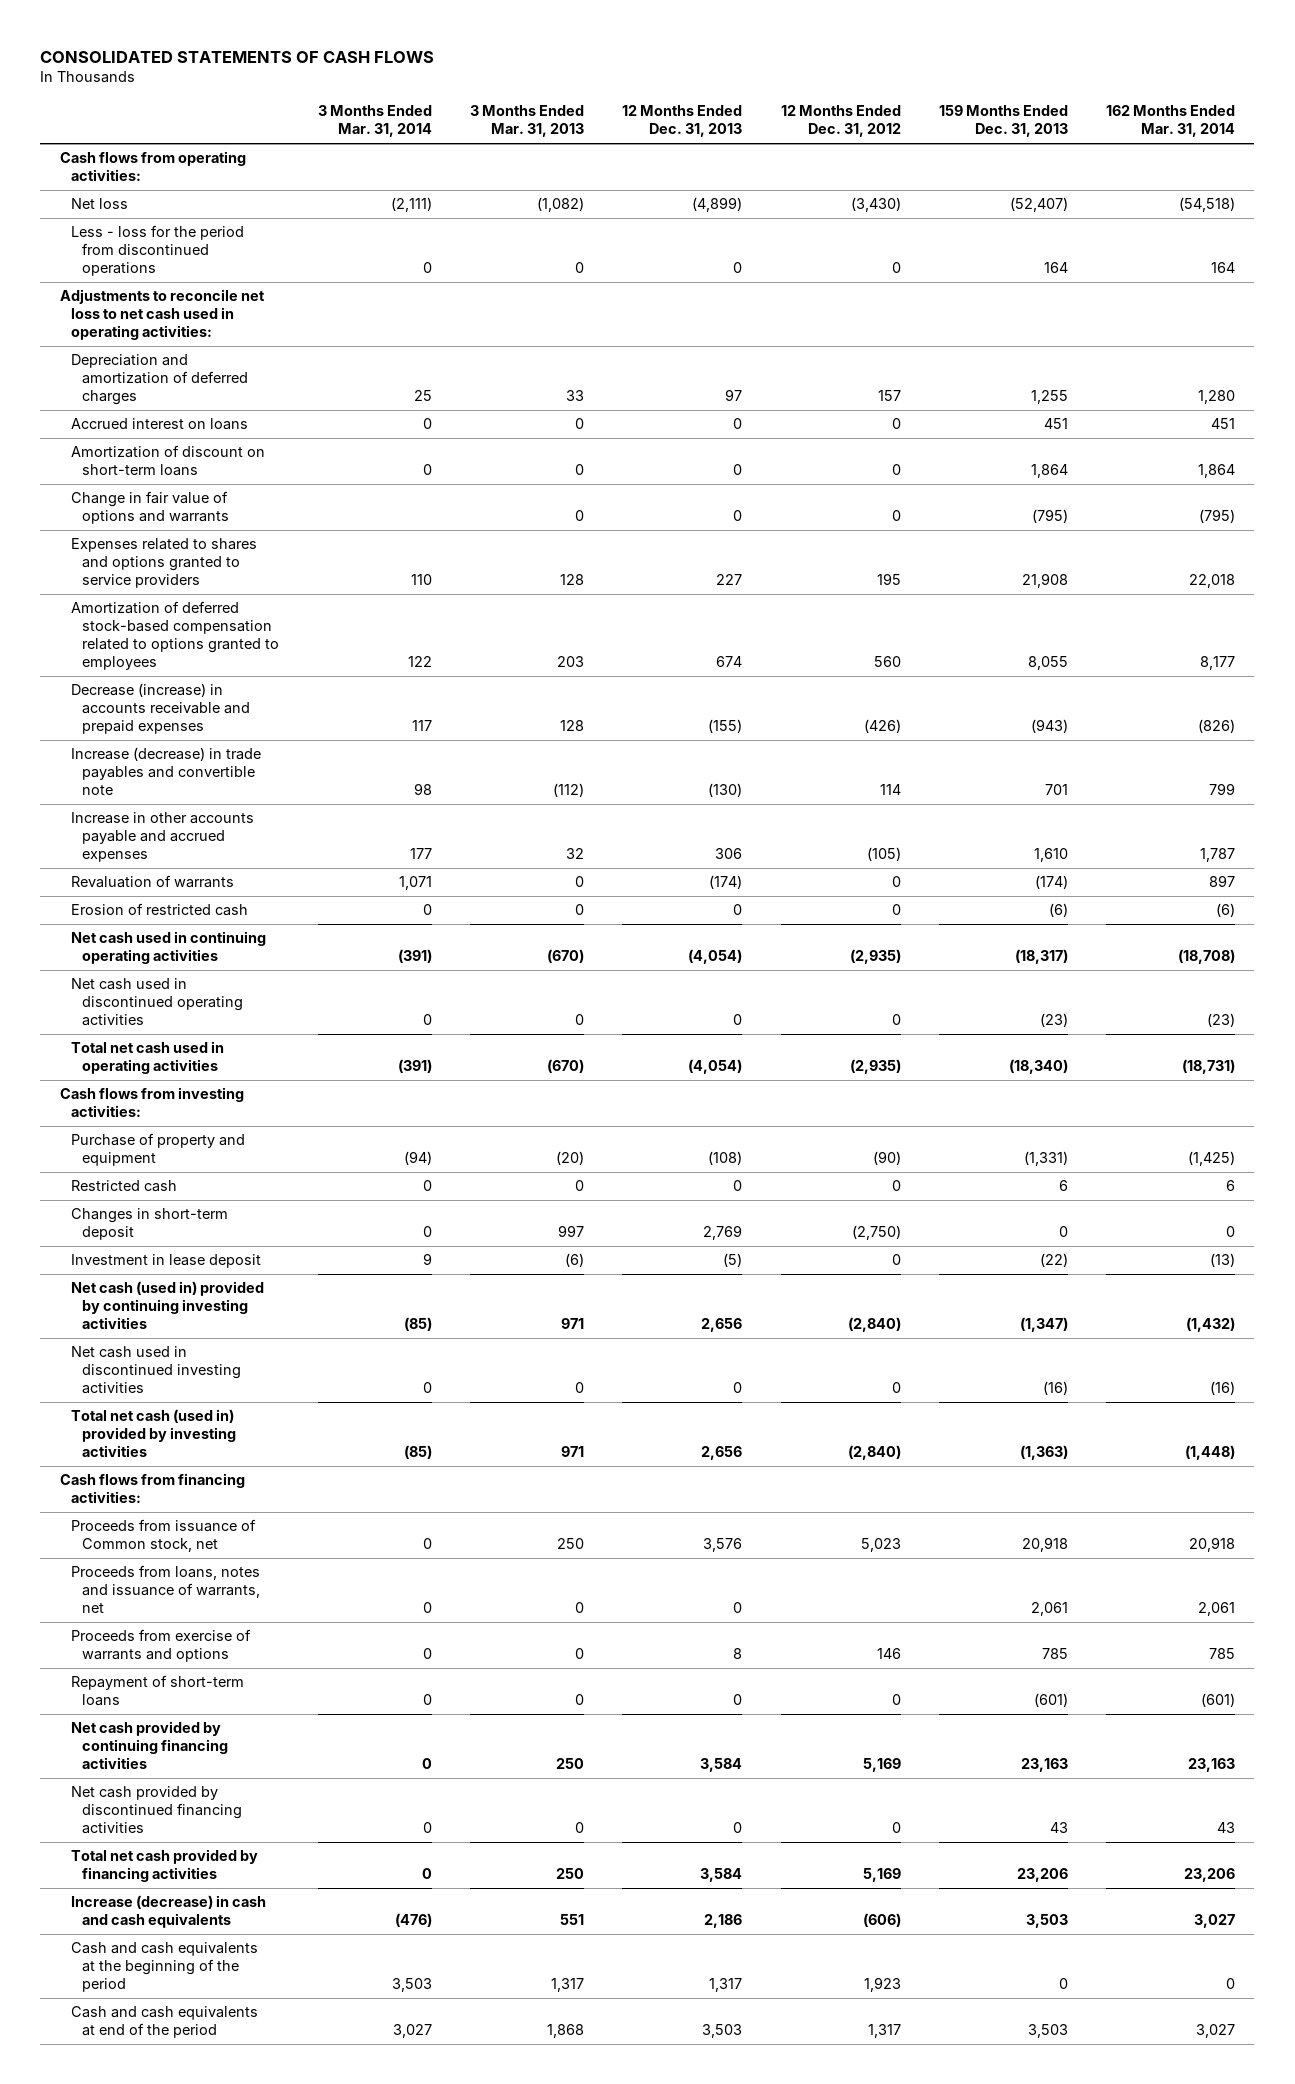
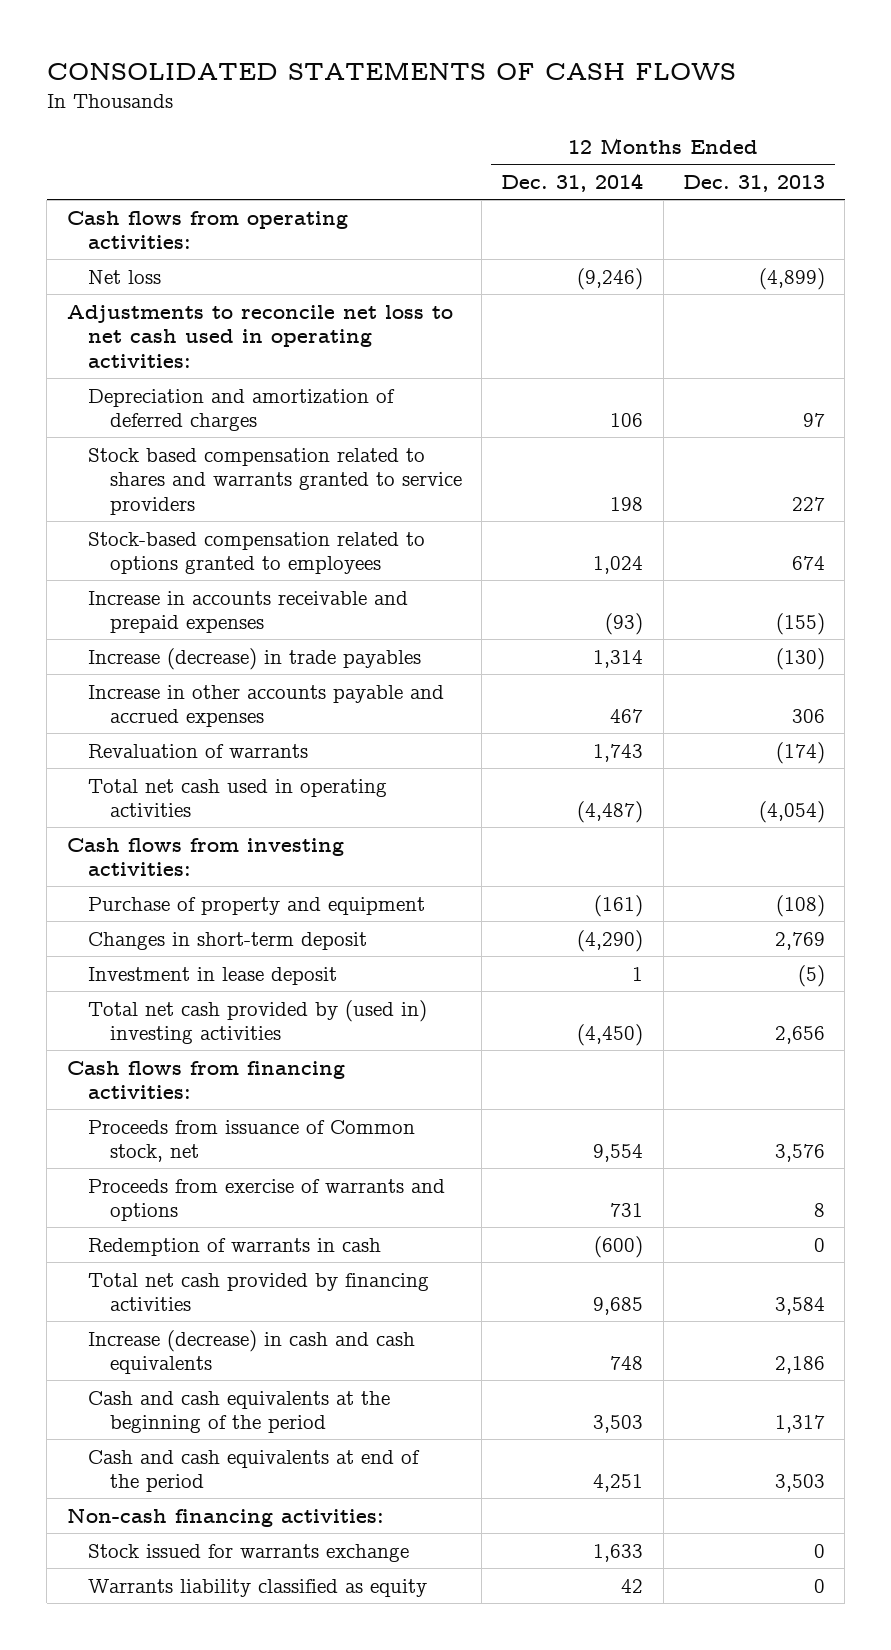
[317,105,432,138] 3 Months Ended Mar. 31, 2014 -> none
[469,105,584,138] 3 Months Ended Mar. 31, 2013 -> none
[780,105,901,138] 12 Months Ended Dec. 31, 2012 -> none
[938,105,1068,138] 159 Months Ended Dec. 31, 2013 -> none
[1106,105,1236,138] 162 Months Ended Mar. 31, 2014 -> none
none -> [501,172,644,192] Dec. 31, 2014
[70,225,244,277] Less - loss for the period from discontinued operations -> none
[70,418,248,431] Accrued interest on loans -> none
[70,445,265,477] Amortization of discount on short-term loans -> none
[70,491,230,525] Change in fair value of options and warrants -> none
[70,538,257,589] Expenses related to shares and options granted to service providers -> [88,447,462,515] Stock based compensation related to shares and warrants granted to service providers
[70,601,280,670] Amortization of deferred stock-based compensation related to options granted to employees -> [88,531,426,575] Stock-based compensation related to options granted to employees
[70,683,251,735] Decrease (increase) in accounts receivable and prepaid expenses -> [88,590,409,634] Increase in accounts receivable and prepaid expenses
[70,747,261,796] Increase (decrease) in trade payables and convertible note -> [88,647,422,670] Increase (decrease) in trade payables
[70,903,248,917] Erosion of restricted cash -> none
[70,931,266,965] Net cash used in continuing operating activities -> none
[70,978,244,1027] Net cash used in discontinued operating activities -> none
[70,1180,177,1193] Restricted cash -> none
[70,1281,264,1330] Net cash (used in) provided by continuing investing activities -> none
[70,1346,242,1395] Net cash used in discontinued investing activities -> none
[70,1409,237,1458] Total net cash (used in) provided by investing activities -> [88,999,428,1045] Total net cash provided by (used in) investing activities
[70,1565,261,1614] Proceeds from loans, notes and issuance of warrants, net -> none
[70,1675,244,1707] Repayment of short-term loans -> none
[70,1721,229,1770] Net cash provided by continuing financing activities -> none
[70,1786,243,1835] Net cash provided by discontinued financing activities -> none
none -> [88,1237,382,1256] Redemption of warrants in cash
none -> [66,1507,384,1527] Non-cash financing activities:
none -> [88,1543,410,1562] Stock issued for warrants exchange
none -> [88,1578,428,1597] Warrants liability classified as equity

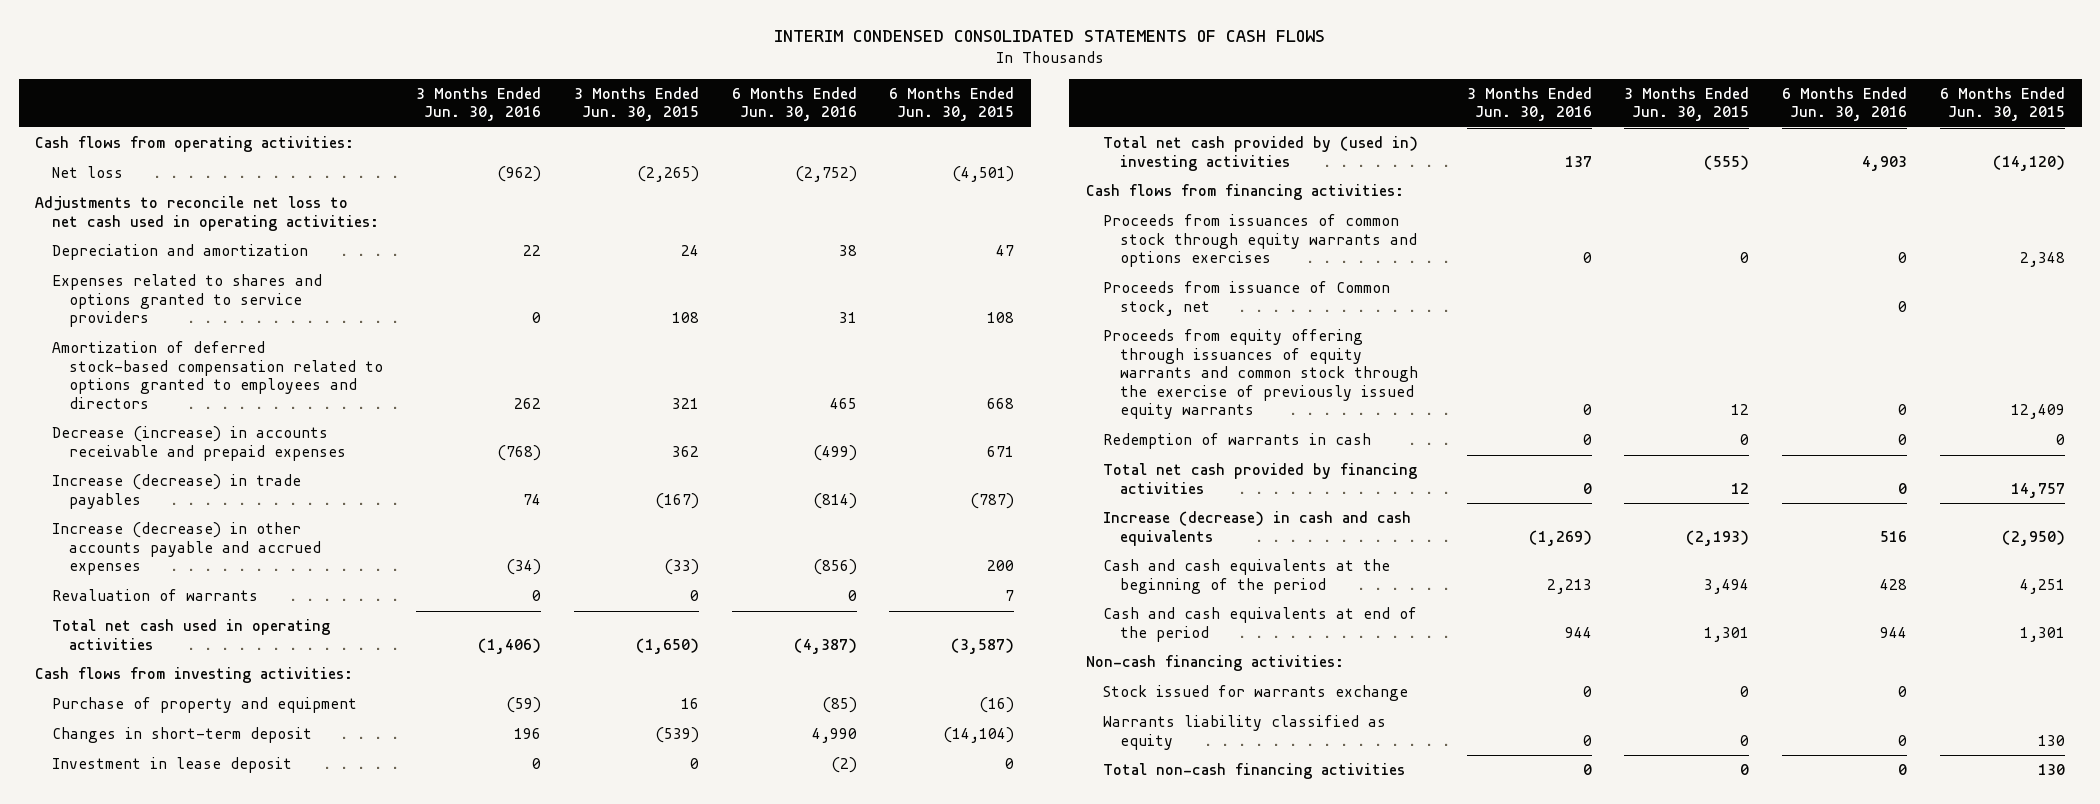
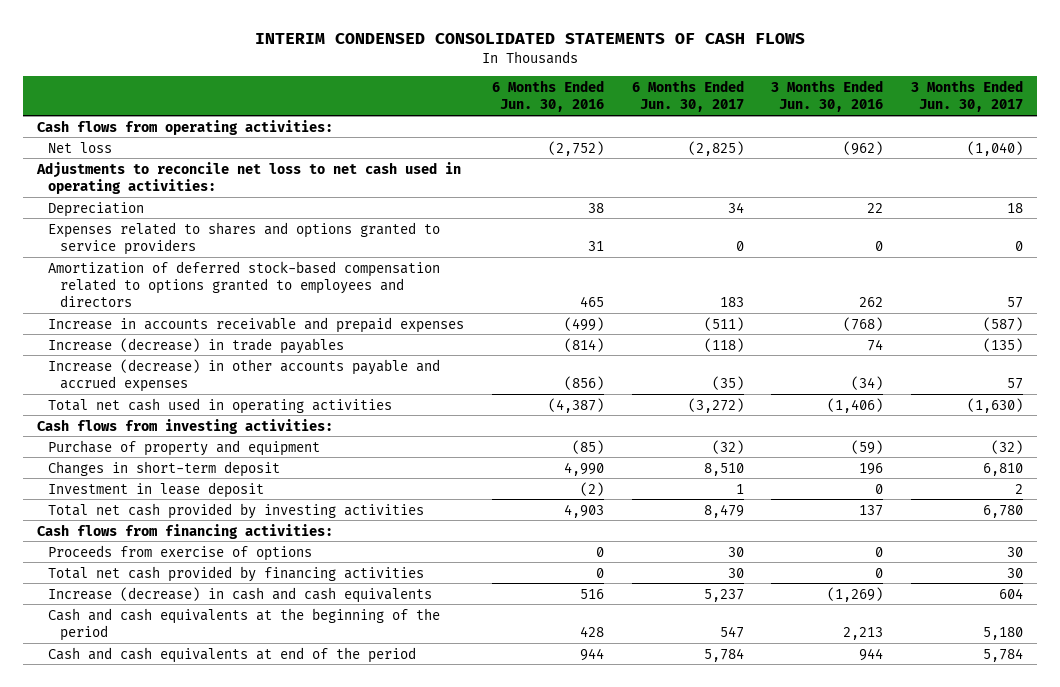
[573,86,699,122] 3 Months Ended Jun. 30, 2015 -> none
[889,86,1015,122] 6 Months Ended Jun. 30, 2015 -> none
none -> [631,79,744,113] 6 Months Ended Jun. 30, 2017
none -> [911,79,1024,113] 3 Months Ended Jun. 30, 2017
[51,244,308,261] Depreciation and amortization -> [48,201,145,217] Depreciation
[51,426,346,461] Decrease (increase) in accounts receivable and prepaid expenses -> [48,316,465,333] Increase in accounts receivable and prepaid expenses
[51,589,258,602] Revaluation of warrants -> none
[1102,136,1418,171] Total net cash provided by (used in) investing activities -> [48,502,425,519] Total net cash provided by investing activities
[1102,214,1417,268] Proceeds from issuances of common stock through equity warrants and options exercises -> none
[1102,281,1390,316] Proceeds from issuance of Common stock, net -> none
[1102,329,1418,420] Proceeds from equity offering through issuances of equity warrants and common stock through the exercise of previously issued equity warrants -> none
[1102,433,1371,450] Redemption of warrants in cash -> none
none -> [48,544,313,561] Proceeds from exercise of options
[1085,655,1344,672] Non-cash financing activities: -> none
[1102,685,1408,702] Stock issued for warrants exchange -> none
[1102,715,1386,750] Warrants liability classified as equity -> none
[1102,763,1405,780] Total non-cash financing activities -> none

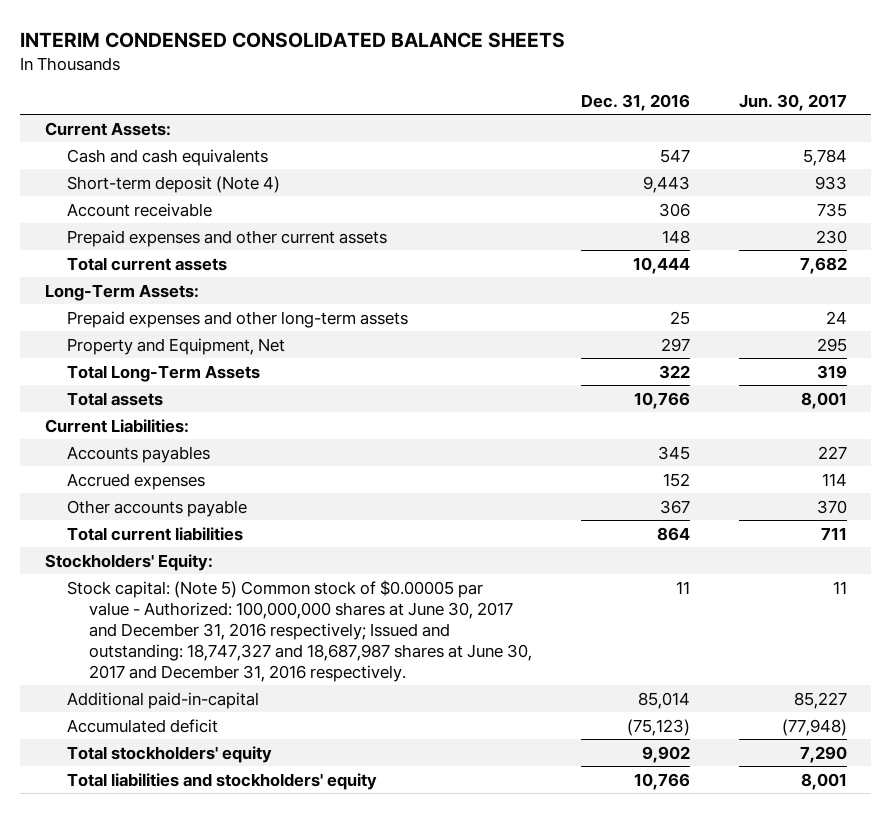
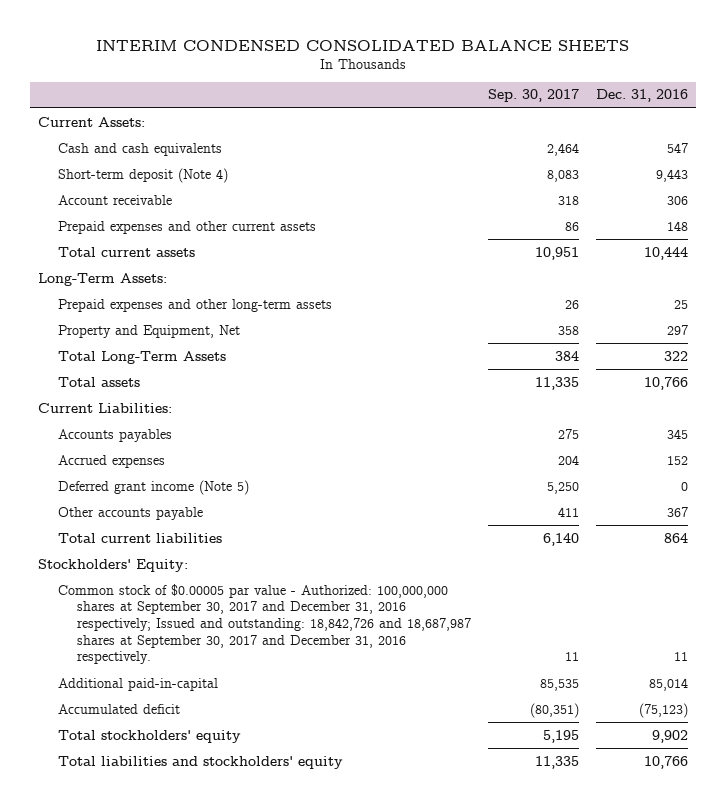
[738,94,847,112] Jun. 30, 2017 -> none
none -> [488,89,580,103] Sep. 30, 2017
none -> [57,479,249,495] Deferred grant income (Note 5)
[66,579,532,682] Stock capital: (Note 5) Common stock of $0.00005 par value - Authorized: 100,000,000 shares at June 30, 2017 and December 31, 2016 respectively; Issued and outstanding: 18,747,327 and 18,687,987 shares at June 30, 2017 and December 31, 2016 respectively. -> [57,583,472,665] Common stock of $0.00005 par value - Authorized: 100,000,000 shares at September 30, 2017 and December 31, 2016 respectively; Issued and outstanding: 18,842,726 and 18,687,987 shares at September 30, 2017 and December 31, 2016 respectively.

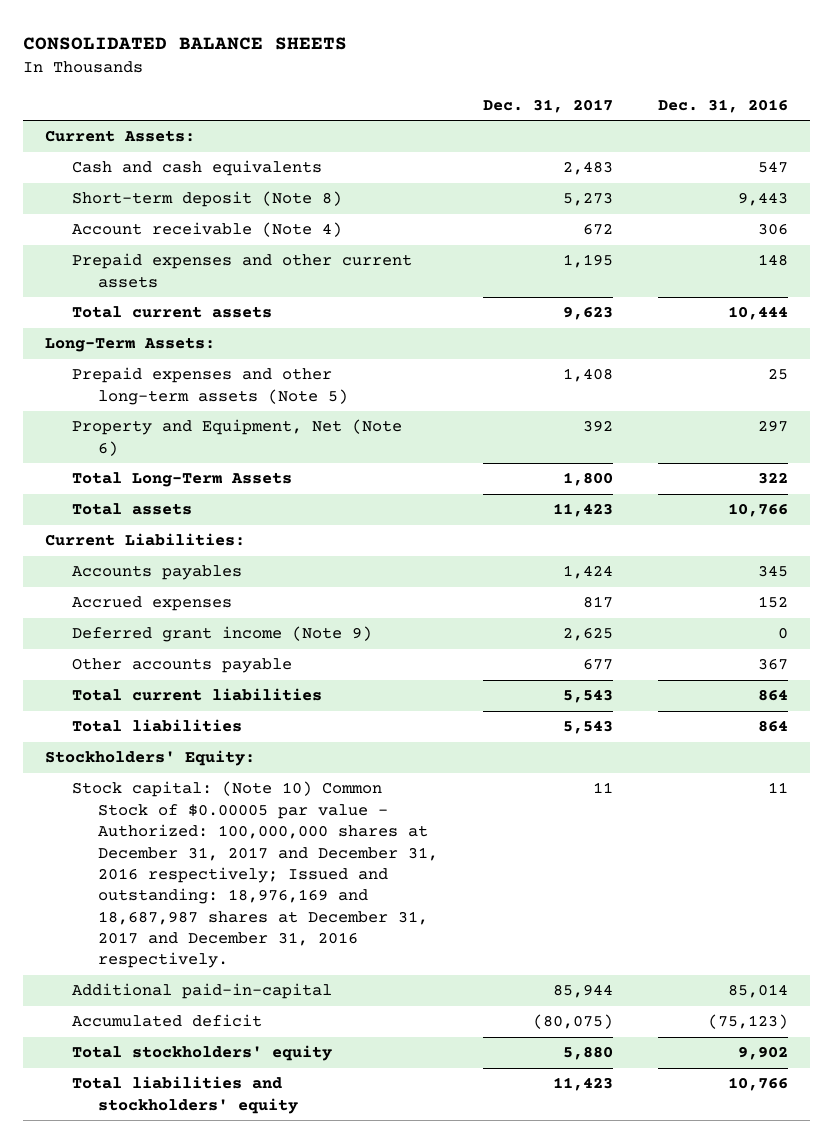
[96,39,630,51] INTERIM CONDENSED CONSOLIDATED BALANCE SHEETS -> [23,37,348,51] CONSOLIDATED BALANCE SHEETS
[488,89,580,103] Sep. 30, 2017 -> none
none -> [483,98,614,113] Dec. 31, 2017
[57,167,228,183] Short-term deposit (Note 4) -> [71,191,342,208] Short-term deposit (Note 8)
[57,194,172,205] Account receivable -> [71,222,342,238] Account receivable (Note 4)
[57,298,332,312] Prepaid expenses and other long-term assets -> [71,367,349,405] Prepaid expenses and other long-term assets (Note 5)
[57,324,240,338] Property and Equipment, Net -> [71,419,402,456] Property and Equipment, Net (Note 6)
[57,479,249,495] Deferred grant income (Note 5) -> [71,626,372,643] Deferred grant income (Note 9)
none -> [71,719,242,733] Total liabilities
[57,583,472,665] Common stock of $0.00005 par value - Authorized: 100,000,000 shares at September 30, 2017 and December 31, 2016 respectively; Issued and outstanding: 18,842,726 and 18,687,987 shares at September 30, 2017 and December 31, 2016 respectively. -> [71,781,439,969] Stock capital: (Note 10) Common Stock of $0.00005 par value - Authorized: 100,000,000 shares at December 31, 2017 and December 31, 2016 respectively; Issued and outstanding: 18,976,169 and 18,687,987 shares at December 31, 2017 and December 31, 2016 respectively.

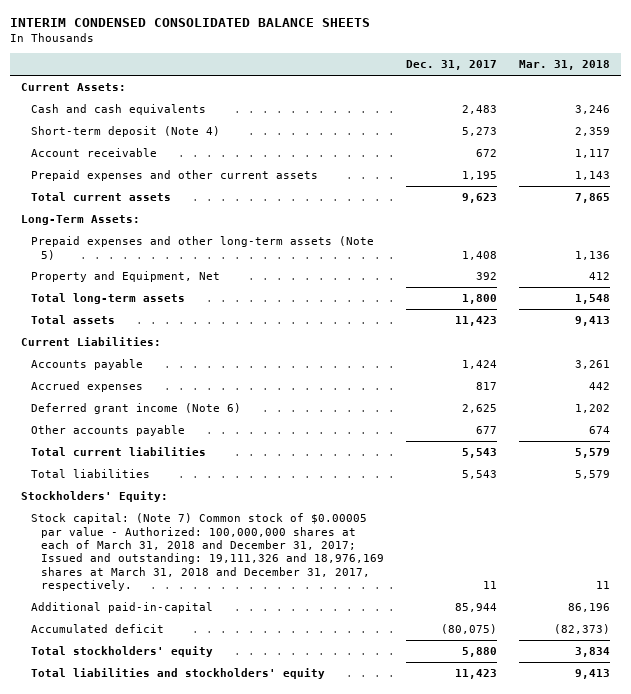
[23,37,348,51] CONSOLIDATED BALANCE SHEETS -> [9,17,370,27] INTERIM CONDENSED CONSOLIDATED BALANCE SHEETS
[657,98,788,113] Dec. 31, 2016 -> none
none -> [519,60,611,71] Mar. 31, 2018
[71,191,342,208] Short-term deposit (Note 8) -> [30,126,220,138] Short-term deposit (Note 4)
[71,222,342,238] Account receivable (Note 4) -> [30,148,157,158] Account receivable
[71,419,402,456] Property and Equipment, Net (Note 6) -> [30,271,220,283] Property and Equipment, Net
[71,472,292,488] Total Long-Term Assets -> [30,293,185,305] Total long-term assets
[71,565,242,581] Accounts payables -> [30,359,143,371] Accounts payable
[71,626,372,643] Deferred grant income (Note 9) -> [30,403,241,415] Deferred grant income (Note 6)
[71,781,439,969] Stock capital: (Note 10) Common Stock of $0.00005 par value - Authorized: 100,000,000 shares at December 31, 2017 and December 31, 2016 respectively; Issued and outstanding: 18,976,169 and 18,687,987 shares at December 31, 2017 and December 31, 2016 respectively. -> [30,513,384,592] Stock capital: (Note 7) Common stock of $0.00005 par value - Authorized: 100,000,000 shares at each of March 31, 2018 and December 31, 2017; Issued and outstanding: 19,111,326 and 18,976,169 shares at March 31, 2018 and December 31, 2017, respectively.

